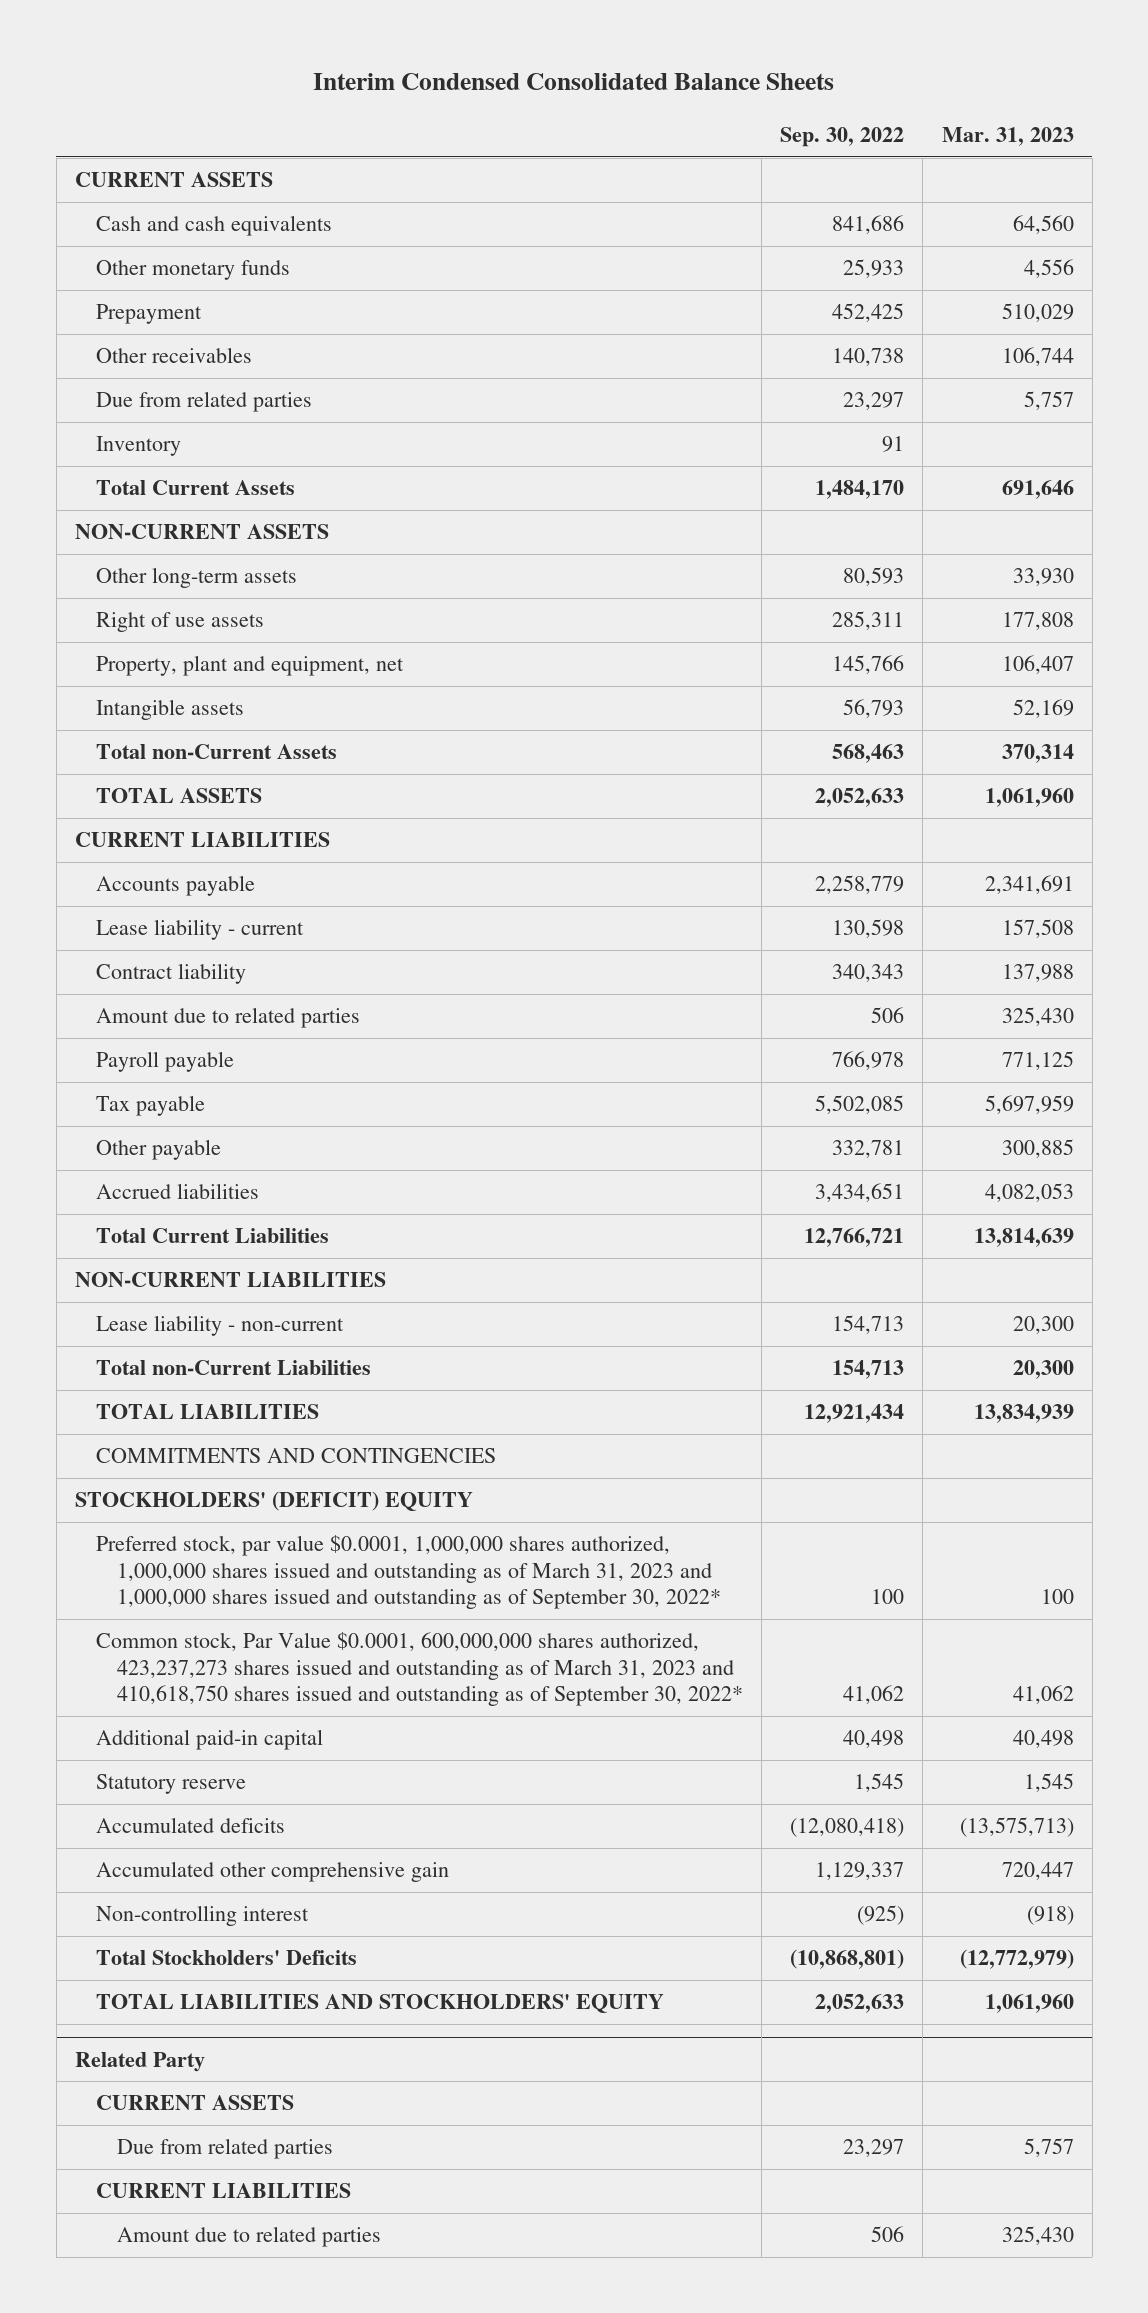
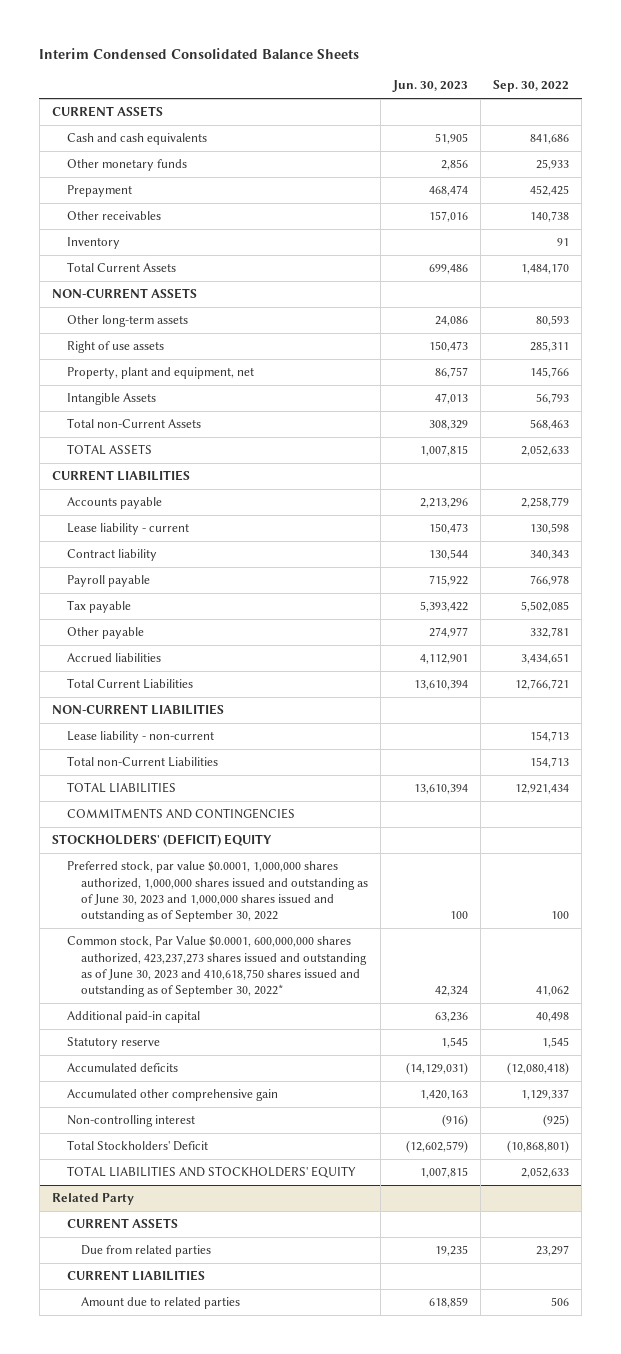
[941,126,1074,146] Mar. 31, 2023 -> none
none -> [392,80,469,93] Jun. 30, 2023
[95,391,312,413] Due from related parties -> none
[95,699,244,721] Intangible assets -> [66,393,156,406] Intangible Assets
[95,1007,360,1029] Amount due to related parties -> none
[95,1535,721,1610] Preferred stock, par value $0.0001, 1,000,000 shares authorized, 1,000,000 shares issued and outstanding as of March 31, 2023 and 1,000,000 shares issued and outstanding as of September 30, 2022* -> [66,861,369,922] Preferred stock, par value $0.0001, 1,000,000 shares authorized, 1,000,000 shares issued and outstanding as of June 30, 2023 and 1,000,000 shares issued and outstanding as of September 30, 2022
[95,1632,743,1707] Common stock, Par Value $0.0001, 600,000,000 shares authorized, 423,237,273 shares issued and outstanding as of March 31, 2023 and 410,618,750 shares issued and outstanding as of September 30, 2022* -> [66,936,368,997] Common stock, Par Value $0.0001, 600,000,000 shares authorized, 423,237,273 shares issued and outstanding as of June 30, 2023 and 410,618,750 shares issued and outstanding as of September 30, 2022*
[95,1950,357,1966] Total Stockholders' Deficits -> [66,1140,208,1152] Total Stockholders' Deficit

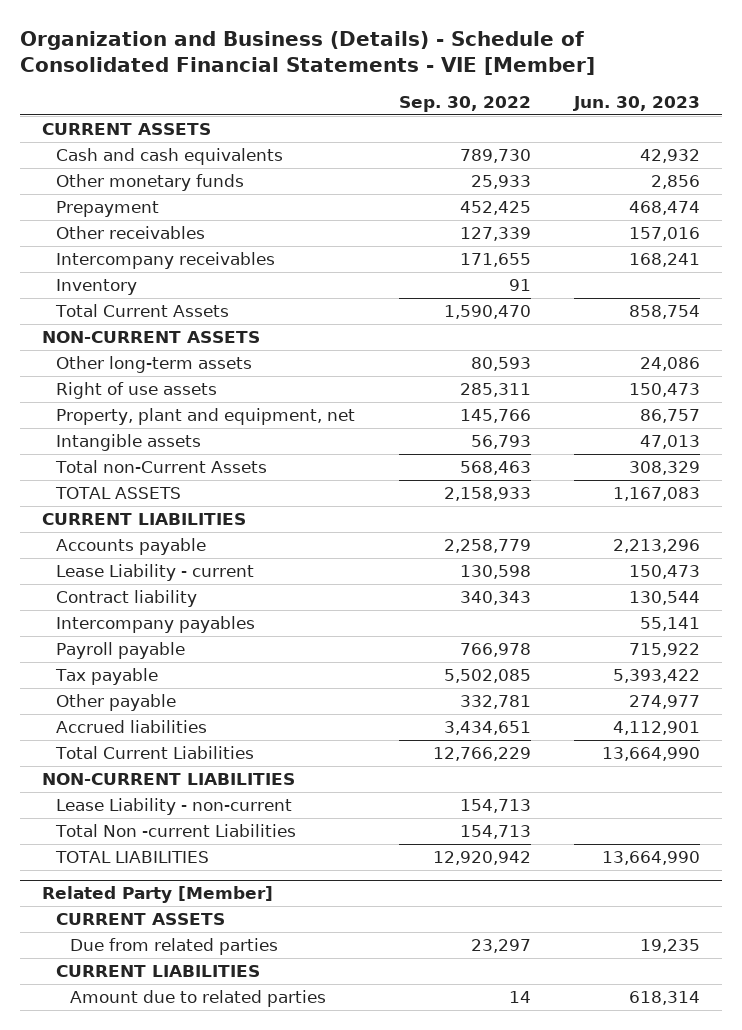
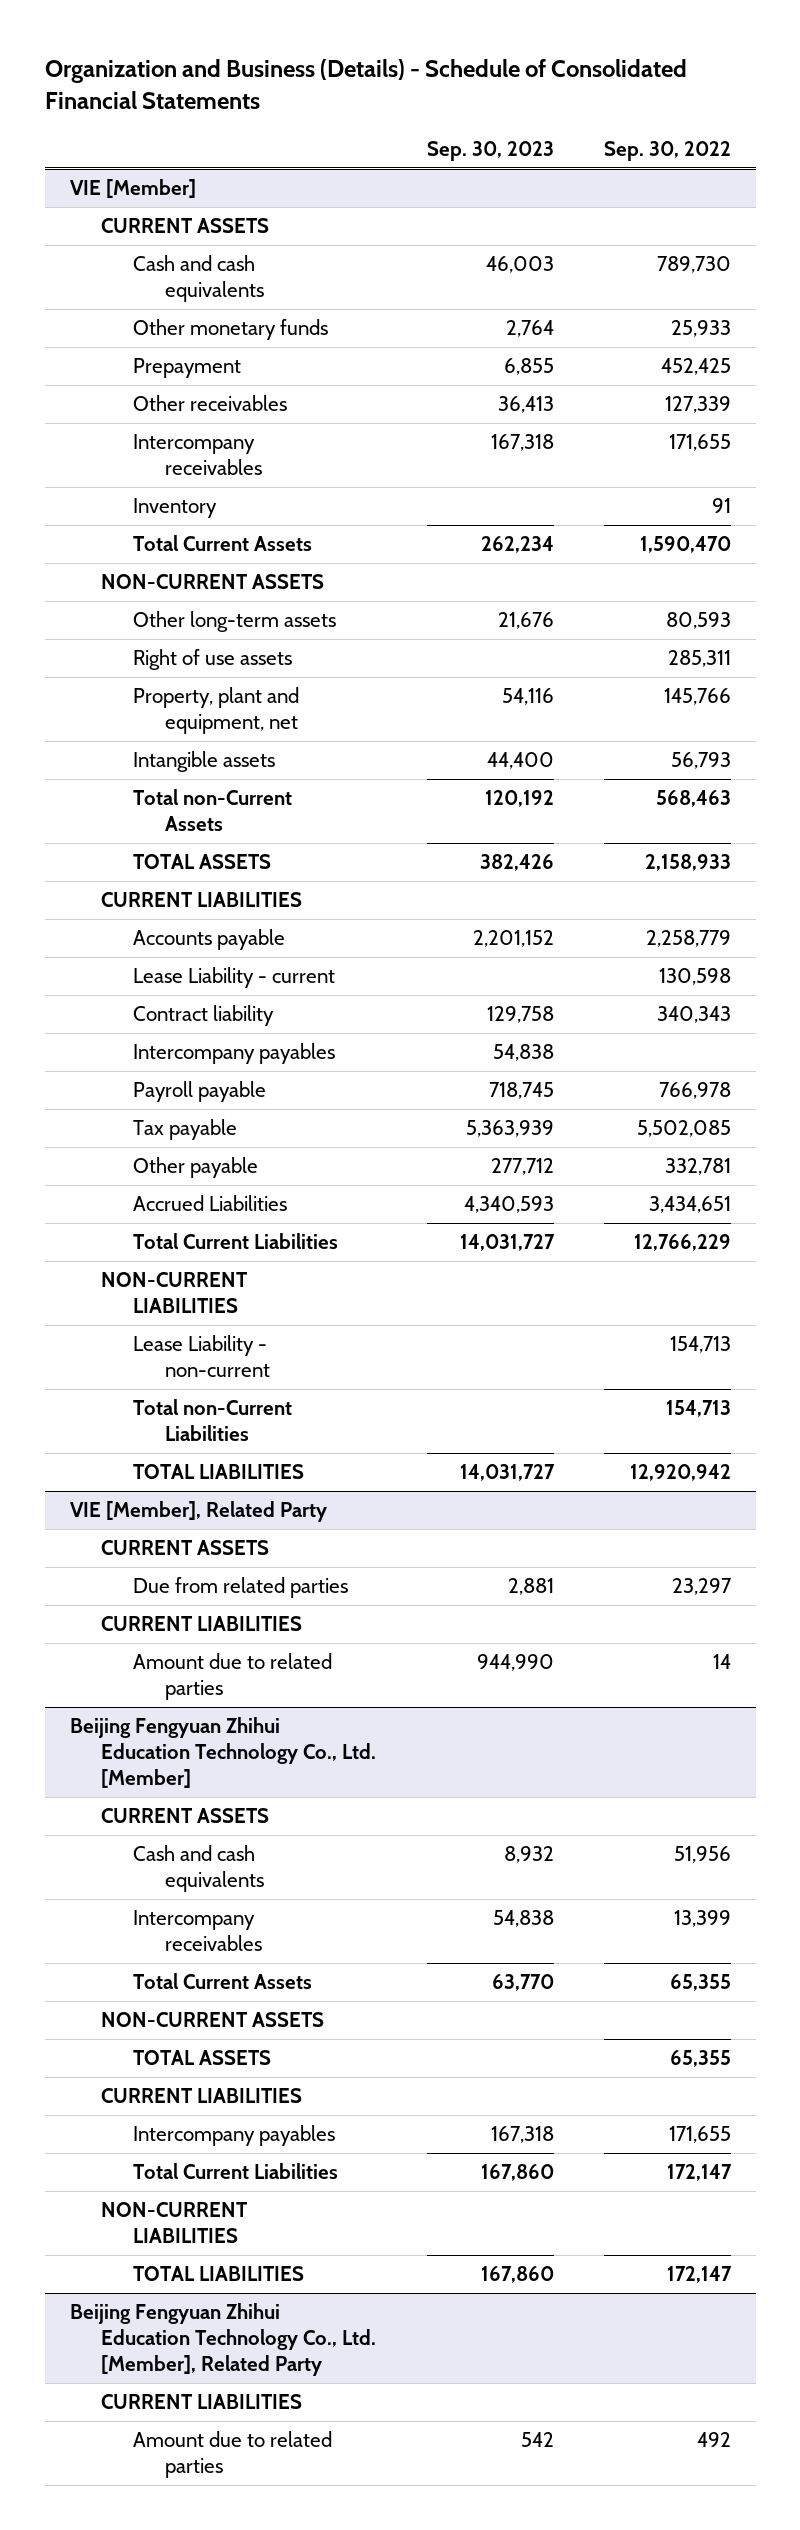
[20,31,596,76] Organization and Business (Details) - Schedule of Consolidated Financial Statements - VIE [Member] -> [44,58,687,109] Organization and Business (Details) - Schedule of Consolidated Financial Statements
[573,96,701,112] Jun. 30, 2023 -> none
none -> [426,140,554,161] Sep. 30, 2023
none -> [69,179,196,199] VIE [Member]
[56,720,208,734] Accrued liabilities -> [133,1195,288,1212] Accrued Liabilities
[55,824,297,838] Total Non -current Liabilities -> [133,1399,293,1442] Total non-Current Liabilities
[41,886,273,904] Related Party [Member] -> [69,1501,327,1523] VIE [Member], Related Party
none -> [69,1717,377,1789] Beijing Fengyuan Zhihui Education Technology Co., Ltd. [Member]
none -> [101,1808,270,1824] CURRENT ASSETS
none -> [133,1845,265,1893] Cash and cash equivalents
none -> [133,1910,263,1952] Intercompany receivables
none -> [133,1973,313,1990] Total Current Assets
none -> [101,2012,325,2028] NON-CURRENT ASSETS
none -> [133,2050,272,2066] TOTAL ASSETS
none -> [101,2088,303,2104] CURRENT LIABILITIES
none -> [133,2125,336,2147] Intercompany payables
none -> [133,2163,339,2180] Total Current Liabilities
none -> [101,2202,249,2244] NON-CURRENT LIABILITIES
none -> [133,2266,305,2282] TOTAL LIABILITIES
none -> [69,2303,377,2377] Beijing Fengyuan Zhihui Education Technology Co., Ltd. [Member], Related Party
none -> [101,2394,303,2410] CURRENT LIABILITIES
none -> [133,2431,333,2479] Amount due to related parties

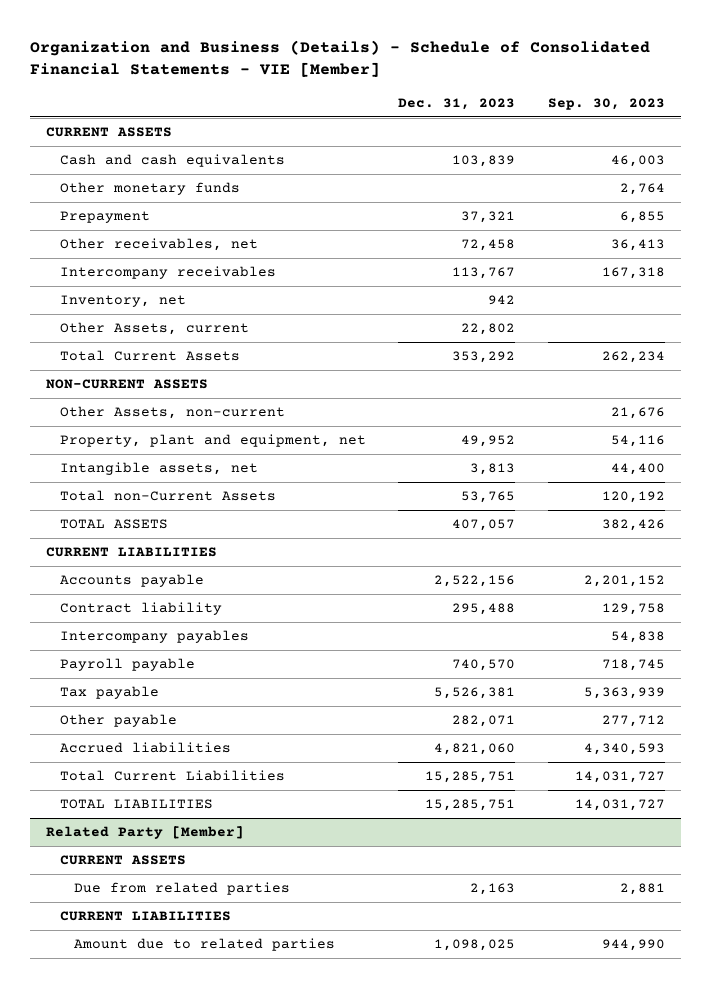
[44,58,687,109] Organization and Business (Details) - Schedule of Consolidated Financial Statements -> [29,40,650,78] Organization and Business (Details) - Schedule of Consolidated Financial Statements - VIE [Member]
[603,140,731,161] Sep. 30, 2022 -> none
none -> [398,97,516,110] Dec. 31, 2023
[69,179,196,199] VIE [Member] -> none
[133,395,288,412] Other receivables -> [59,238,258,252] Other receivables, net
[133,498,218,519] Inventory -> [59,295,186,308] Inventory, net
none -> [59,322,249,336] Other Assets, current
[133,649,293,671] Right of use assets -> none
[133,611,337,633] Other long-term assets -> [59,406,285,420] Other Assets, non-current
[133,751,276,773] Intangible assets -> [59,462,258,476] Intangible assets, net
[133,967,336,989] Lease Liability - current -> none
[133,1195,288,1212] Accrued Liabilities -> [59,742,231,754] Accrued liabilities
[101,1272,249,1314] NON-CURRENT LIABILITIES -> none
[133,1335,271,1378] Lease Liability - non-current -> none
[133,1399,293,1442] Total non-Current Liabilities -> none
[69,1501,327,1523] VIE [Member], Related Party -> [46,826,245,840] Related Party [Member]
[69,1717,377,1789] Beijing Fengyuan Zhihui Education Technology Co., Ltd. [Member] -> none
[101,1808,270,1824] CURRENT ASSETS -> none
[133,1845,265,1893] Cash and cash equivalents -> none
[133,1910,263,1952] Intercompany receivables -> none
[133,1973,313,1990] Total Current Assets -> none
[101,2012,325,2028] NON-CURRENT ASSETS -> none
[133,2050,272,2066] TOTAL ASSETS -> none
[101,2088,303,2104] CURRENT LIABILITIES -> none
[133,2125,336,2147] Intercompany payables -> none
[133,2163,339,2180] Total Current Liabilities -> none
[101,2202,249,2244] NON-CURRENT LIABILITIES -> none
[133,2266,305,2282] TOTAL LIABILITIES -> none
[69,2303,377,2377] Beijing Fengyuan Zhihui Education Technology Co., Ltd. [Member], Related Party -> none
[101,2394,303,2410] CURRENT LIABILITIES -> none
[133,2431,333,2479] Amount due to related parties -> none

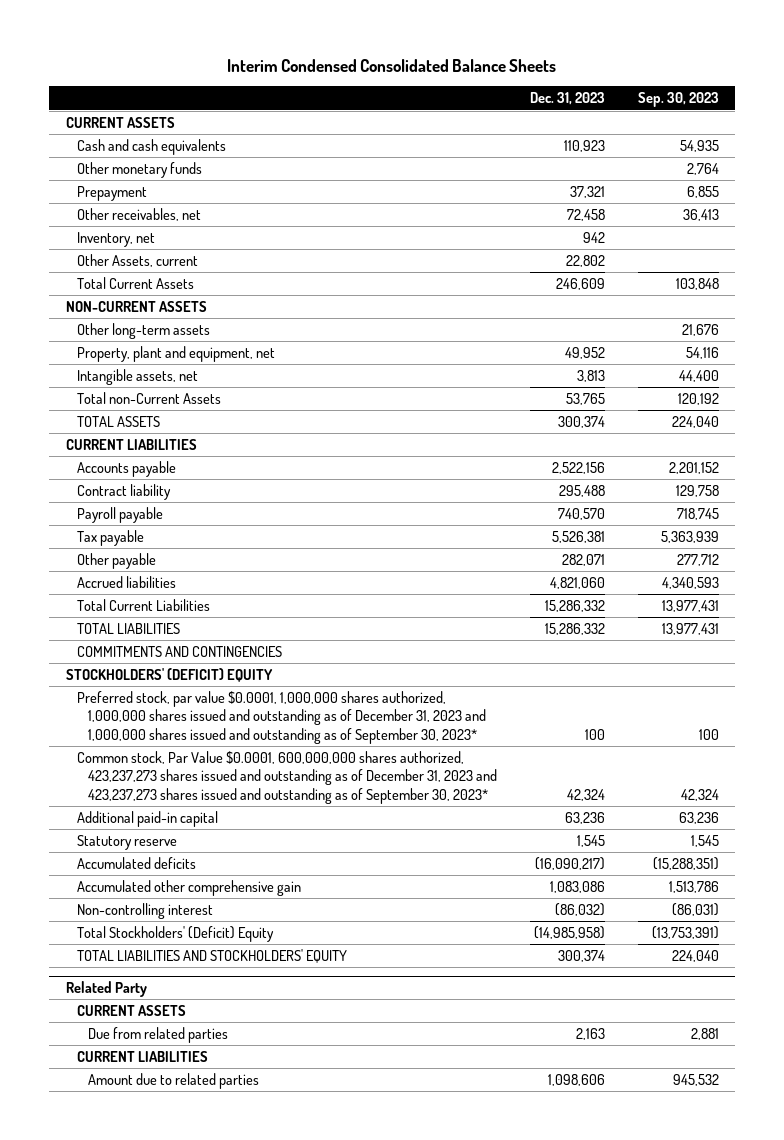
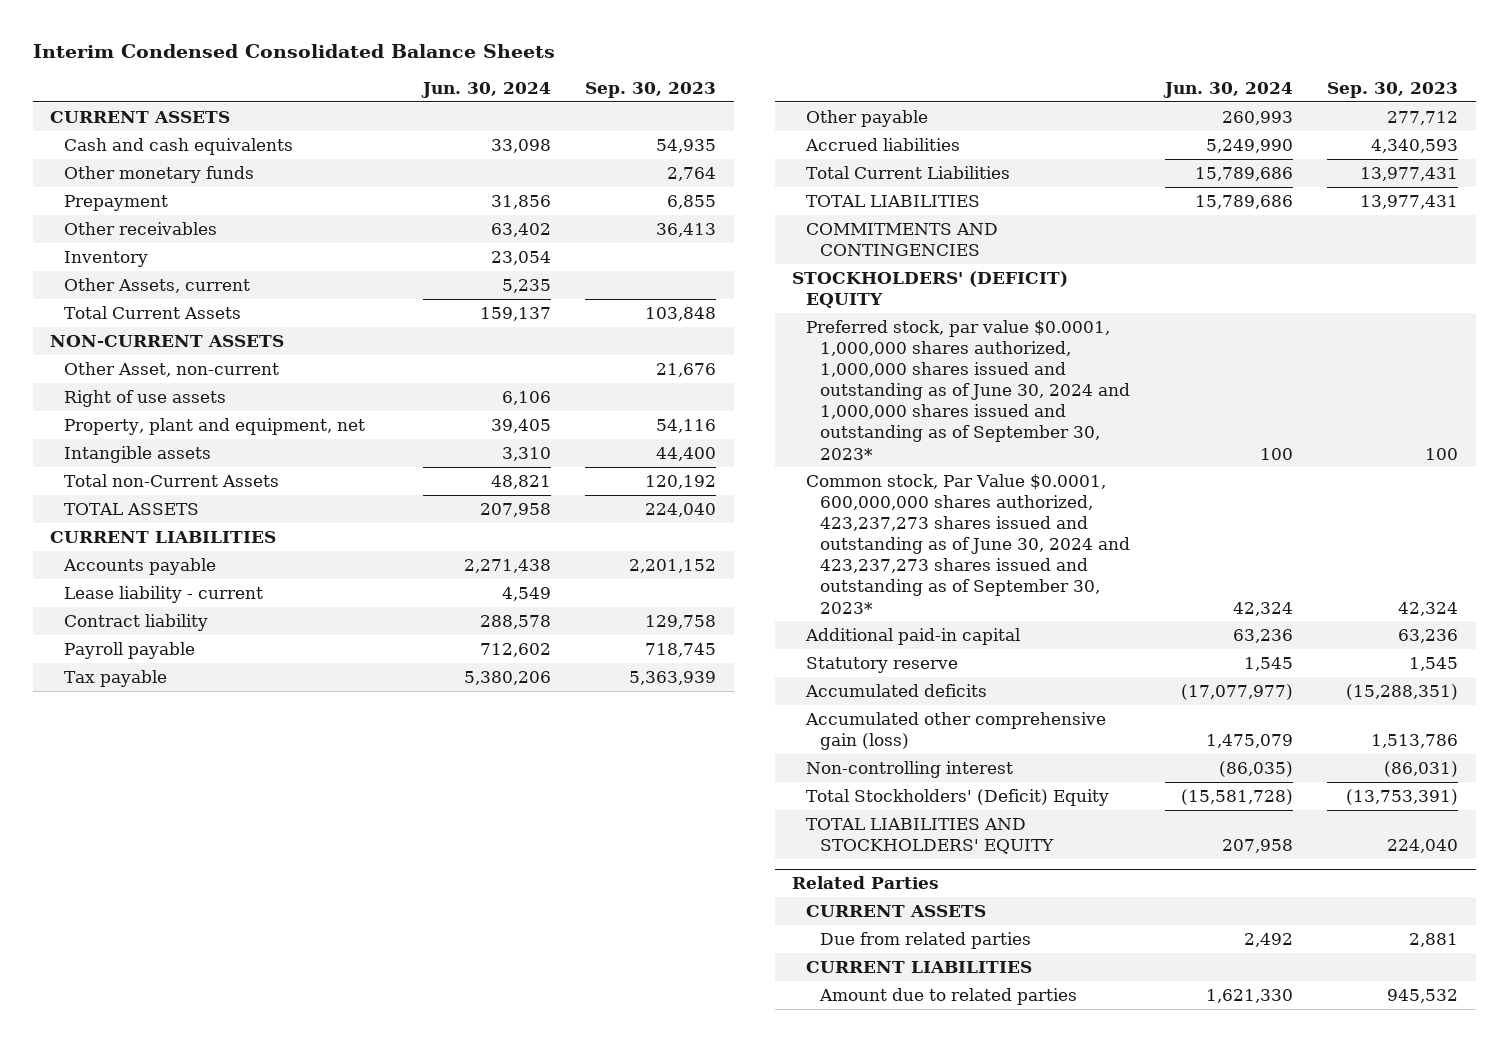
[529,92,605,106] Dec. 31, 2023 -> none
none -> [420,81,551,98] Jun. 30, 2024
[76,207,201,221] Other receivables, net -> [63,221,217,235] Other receivables
[76,231,155,247] Inventory, net -> [63,250,148,267] Inventory
[76,322,210,339] Other long-term assets -> [63,361,279,377] Other Asset, non-current
none -> [63,389,226,407] Right of use assets
[76,368,198,385] Intangible assets, net -> [63,445,211,463] Intangible assets
none -> [63,585,263,603] Lease liability - current
[76,690,486,744] Preferred stock, par value $0.0001, 1,000,000 shares authorized, 1,000,000 shares issued and outstanding as of December 31, 2023 and 1,000,000 shares issued and outstanding as of September 30, 2023* -> [806,319,1131,460] Preferred stock, par value $0.0001, 1,000,000 shares authorized, 1,000,000 shares issued and outstanding as of June 30, 2024 and 1,000,000 shares issued and outstanding as of September 30, 2023*
[76,750,497,804] Common stock, Par Value $0.0001, 600,000,000 shares authorized, 423,237,273 shares issued and outstanding as of December 31, 2023 and 423,237,273 shares issued and outstanding as of September 30, 2023* -> [806,473,1131,614] Common stock, Par Value $0.0001, 600,000,000 shares authorized, 423,237,273 shares issued and outstanding as of June 30, 2024 and 423,237,273 shares issued and outstanding as of September 30, 2023*
[76,879,301,896] Accumulated other comprehensive gain -> [805,711,1107,750] Accumulated other comprehensive gain (loss)
[65,981,147,998] Related Party -> [791,876,939,890] Related Parties

